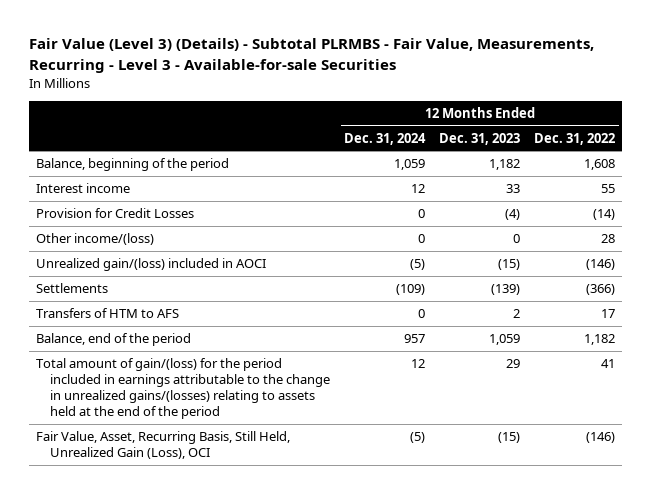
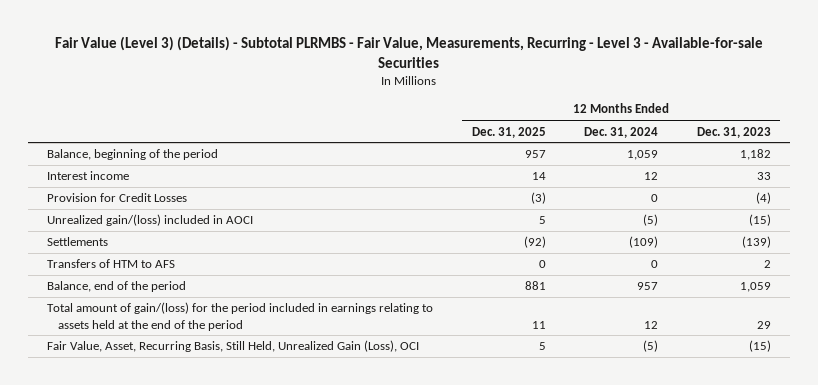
[534,132,616,145] Dec. 31, 2022 -> none
none -> [471,126,546,138] Dec. 31, 2025
[35,233,154,246] Other income/(loss) -> none
[35,358,331,419] Total amount of gain/(loss) for the period included in earnings attributable to the change in unrealized gains/(losses) relating to assets held at the end of the period -> [46,302,433,331] Total amount of gain/(loss) for the period included in earnings relating to assets held at the end of the period

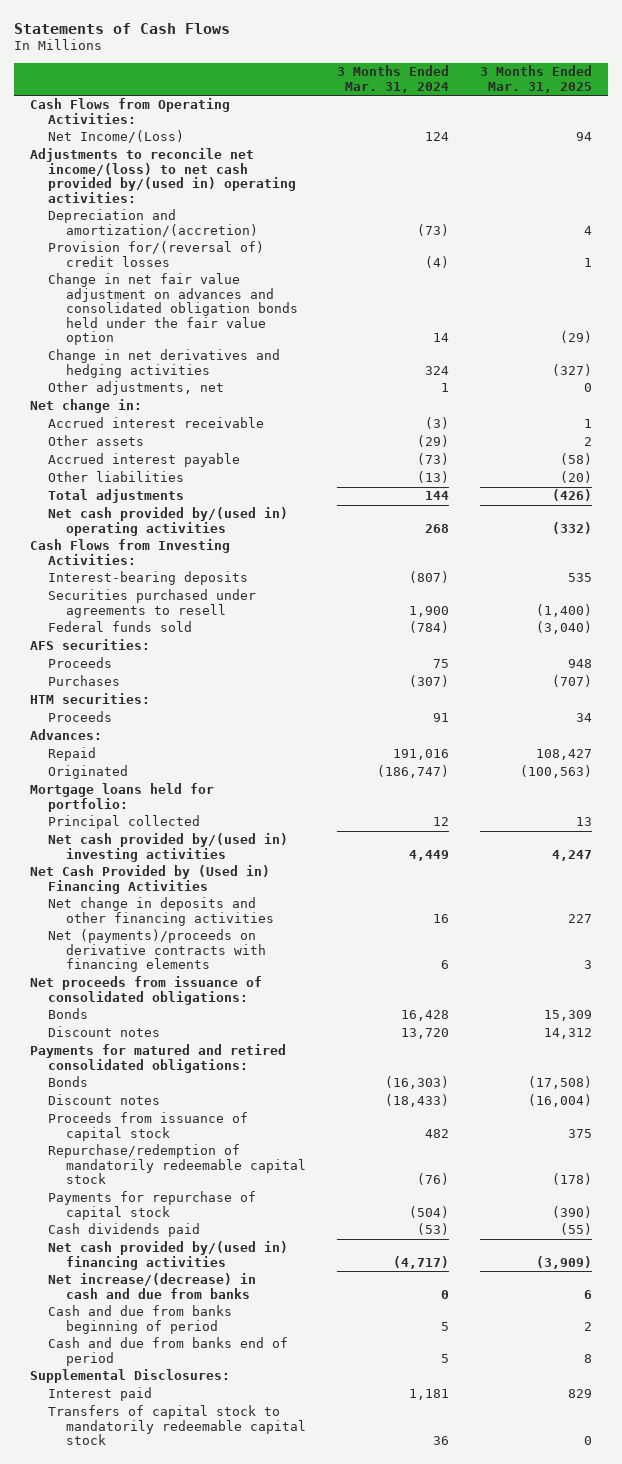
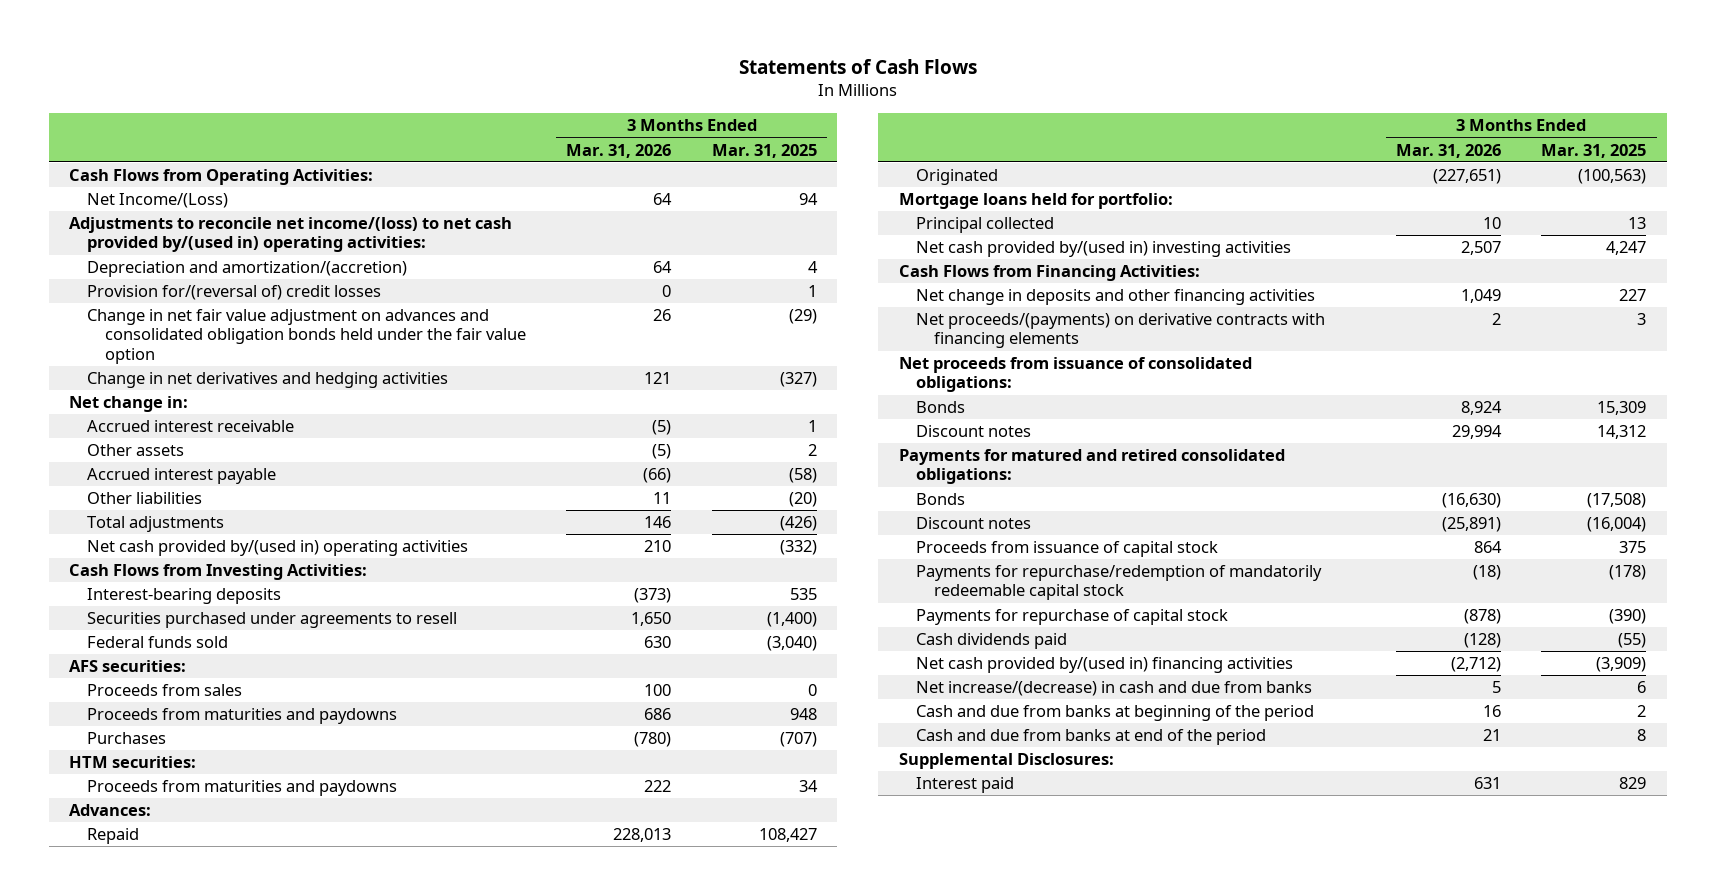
[337,65,450,93] 3 Months Ended Mar. 31, 2024 -> none
none -> [566,143,672,158] Mar. 31, 2026
[47,381,224,396] Other adjustments, net -> none
none -> [86,684,242,697] Proceeds from sales
[47,657,112,669] Proceeds -> [86,708,397,725] Proceeds from maturities and paydowns
[47,711,112,723] Proceeds -> [86,780,397,797] Proceeds from maturities and paydowns
[29,865,270,894] Net Cash Provided by (Used in) Financing Activities -> [898,265,1200,282] Cash Flows from Financing Activities:
[47,929,267,973] Net (payments)/proceeds on derivative contracts with financing elements -> [916,313,1326,349] Net proceeds/(payments) on derivative contracts with financing elements
[47,1144,307,1185] Repurchase/redemption of mandatorily redeemable capital stock -> [916,565,1323,601] Payments for repurchase/redemption of mandatorily redeemable capital stock
[47,1305,232,1334] Cash and due from banks beginning of period -> [916,705,1315,722] Cash and due from banks at beginning of the period
[47,1337,288,1366] Cash and due from banks end of period -> [916,729,1267,746] Cash and due from banks at end of the period
[47,1405,307,1446] Transfers of capital stock to mandatorily redeemable capital stock -> none

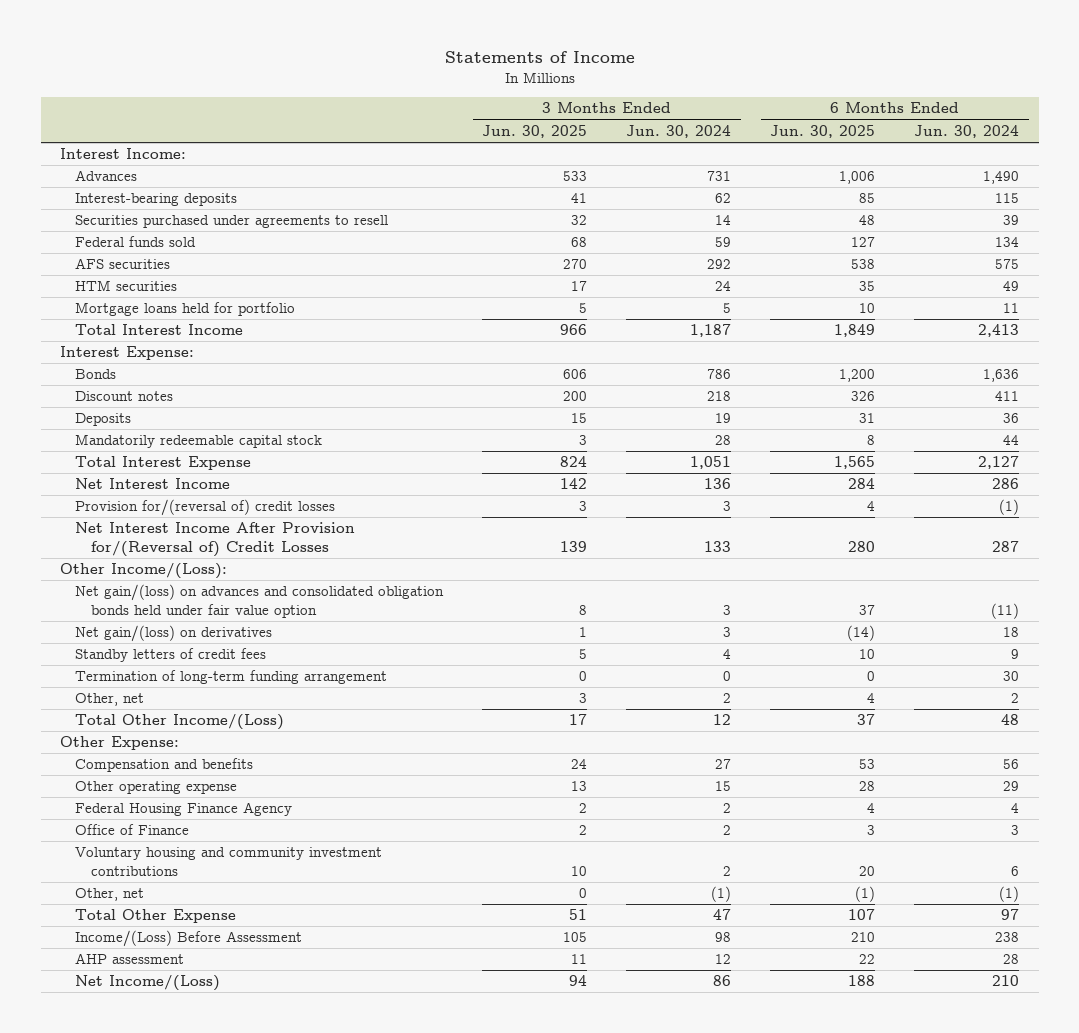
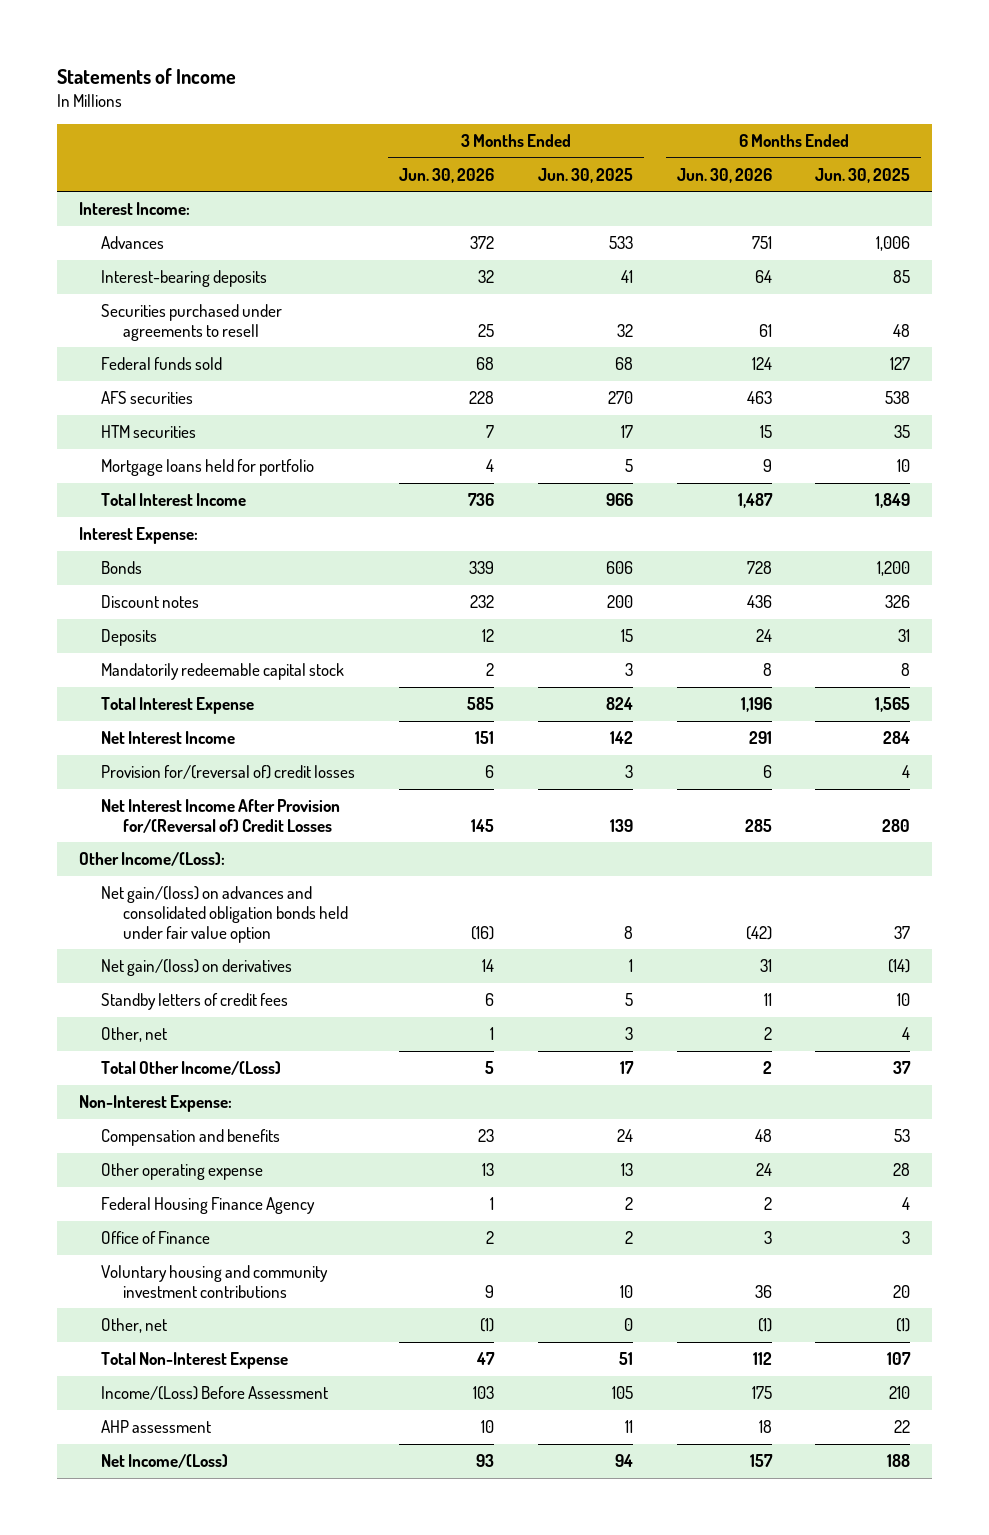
[626,124,732,138] Jun. 30, 2024 -> none
[914,124,1020,138] Jun. 30, 2024 -> none
none -> [398,167,494,183] Jun. 30, 2026
none -> [676,167,772,183] Jun. 30, 2026
[75,670,388,685] Termination of long-term funding arrangement -> none
[60,736,180,751] Other Expense: -> [78,1095,232,1113] Non-Interest Expense:
[75,909,237,924] Total Other Expense -> [100,1352,288,1370] Total Non-Interest Expense

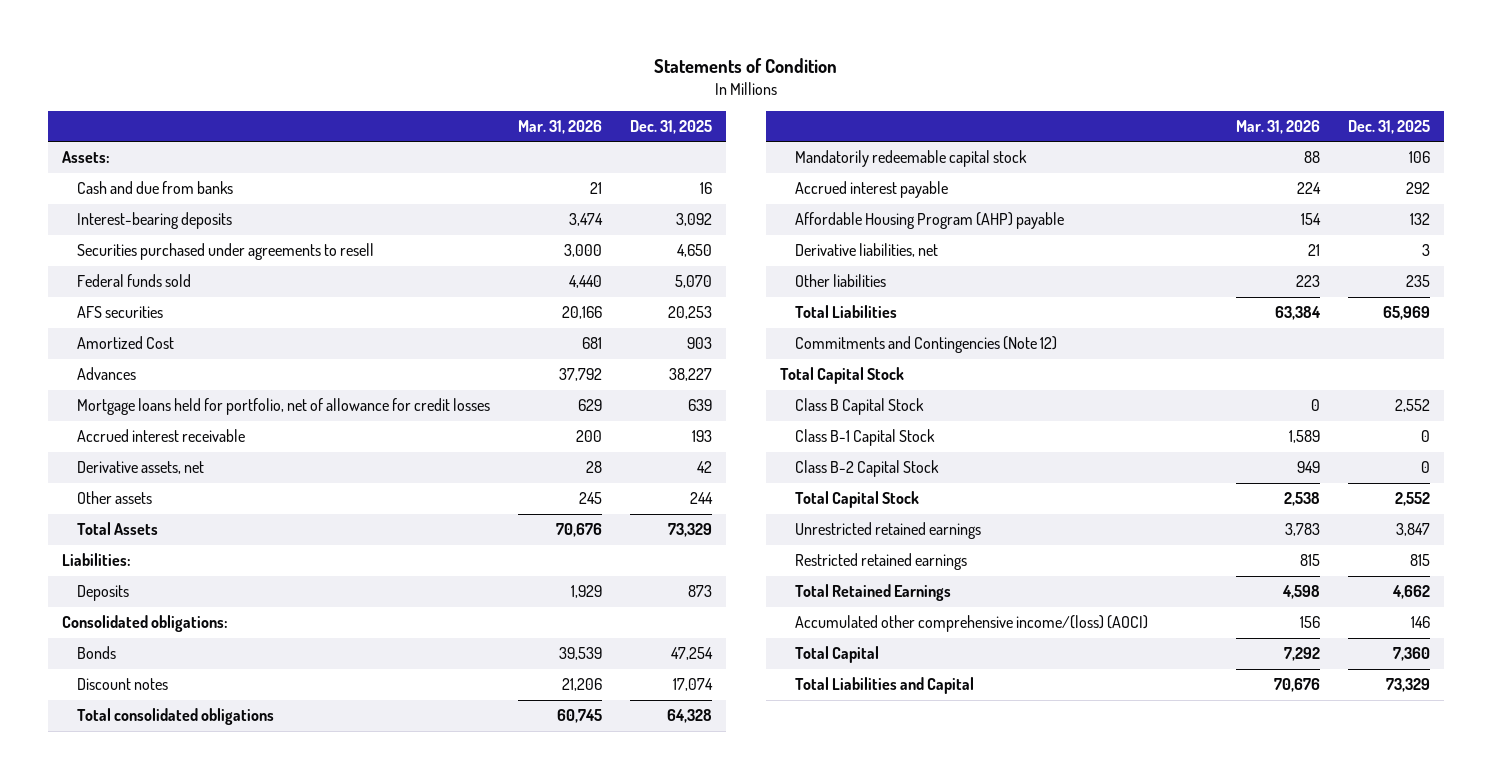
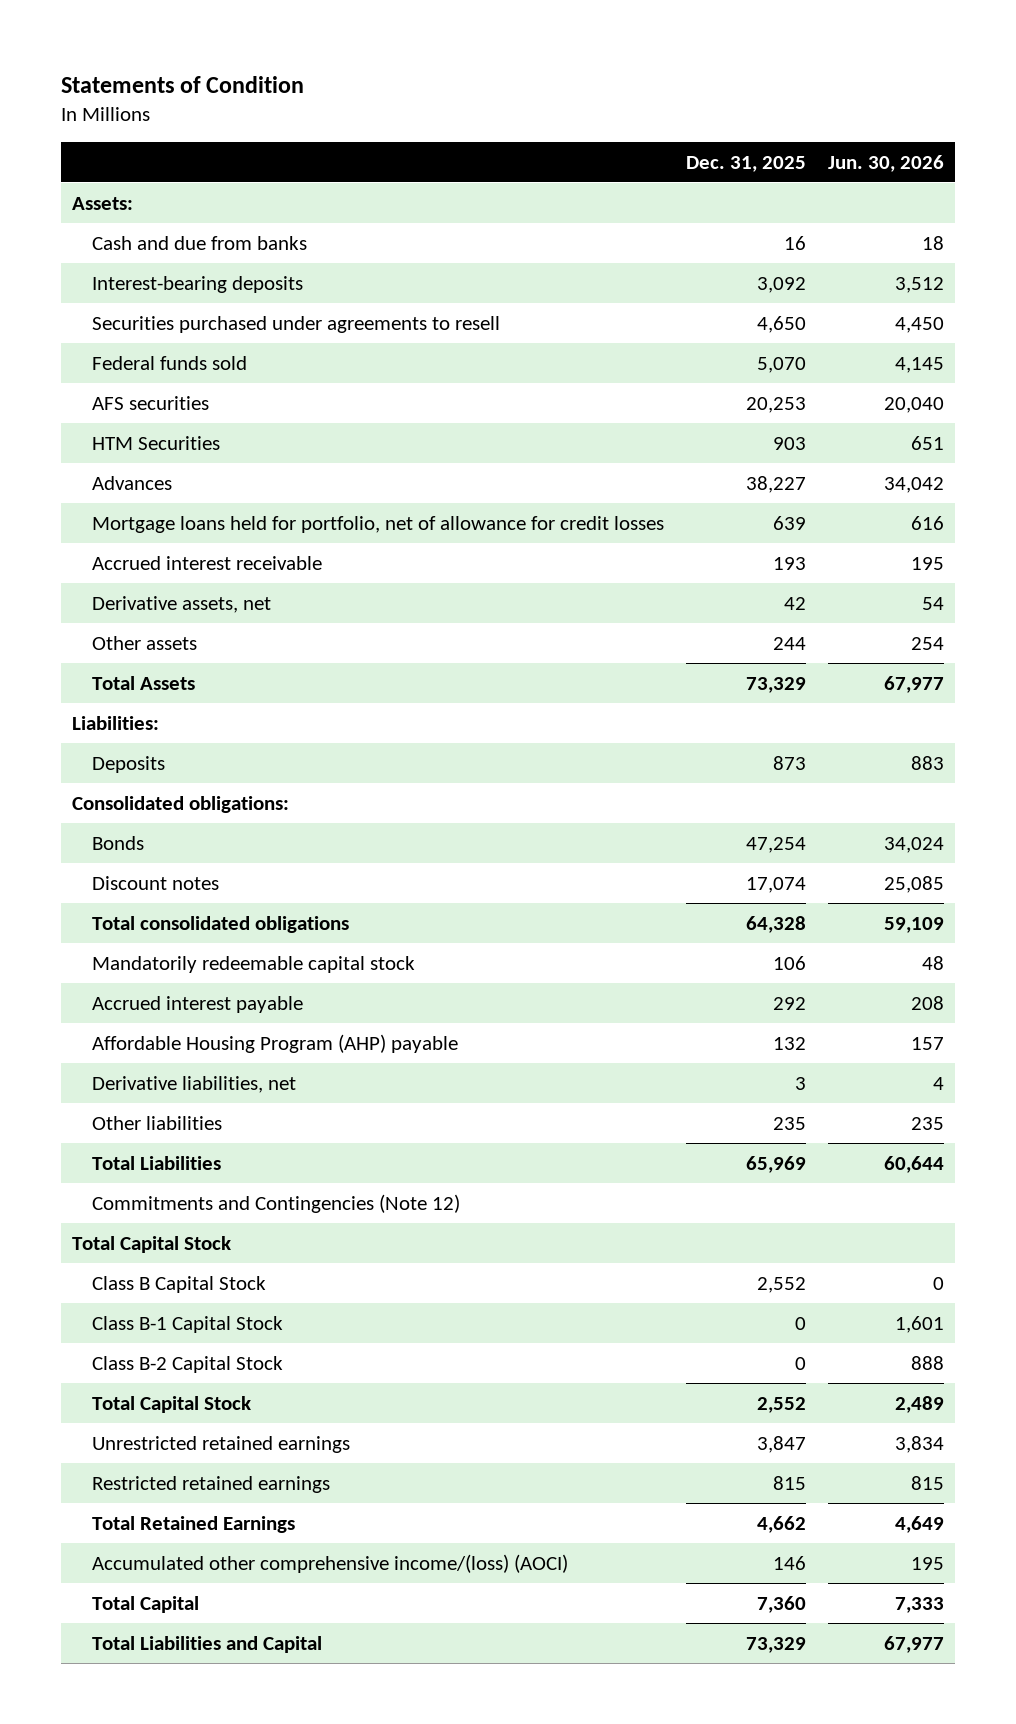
[518,119,603,134] Mar. 31, 2026 -> none
none -> [827,154,944,172] Jun. 30, 2026
[77,336,175,350] Amortized Cost -> [91,435,220,450] HTM Securities

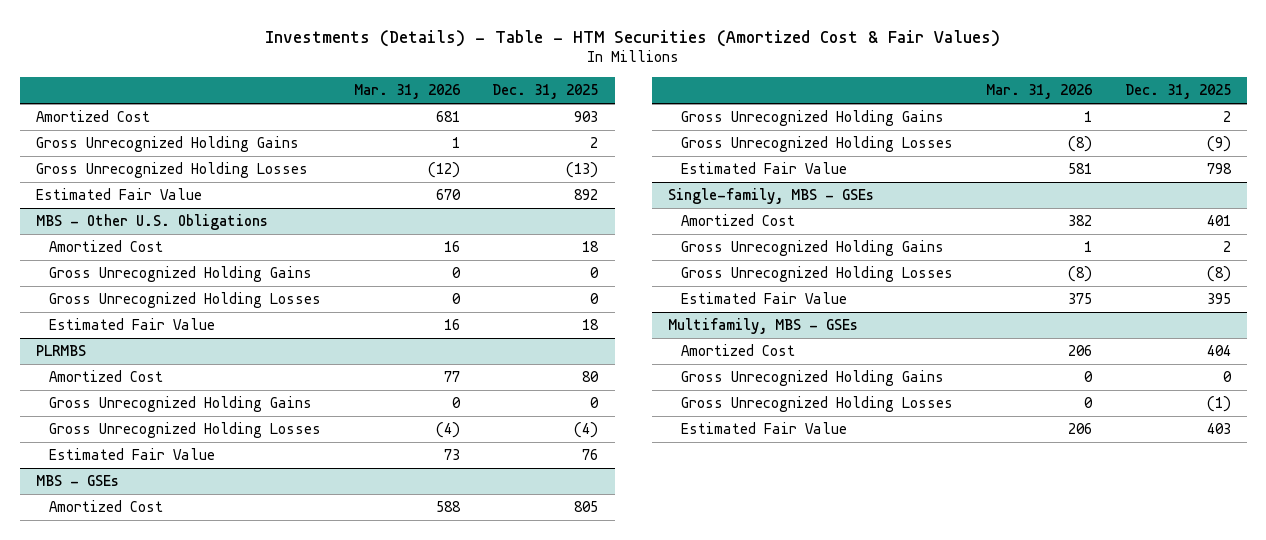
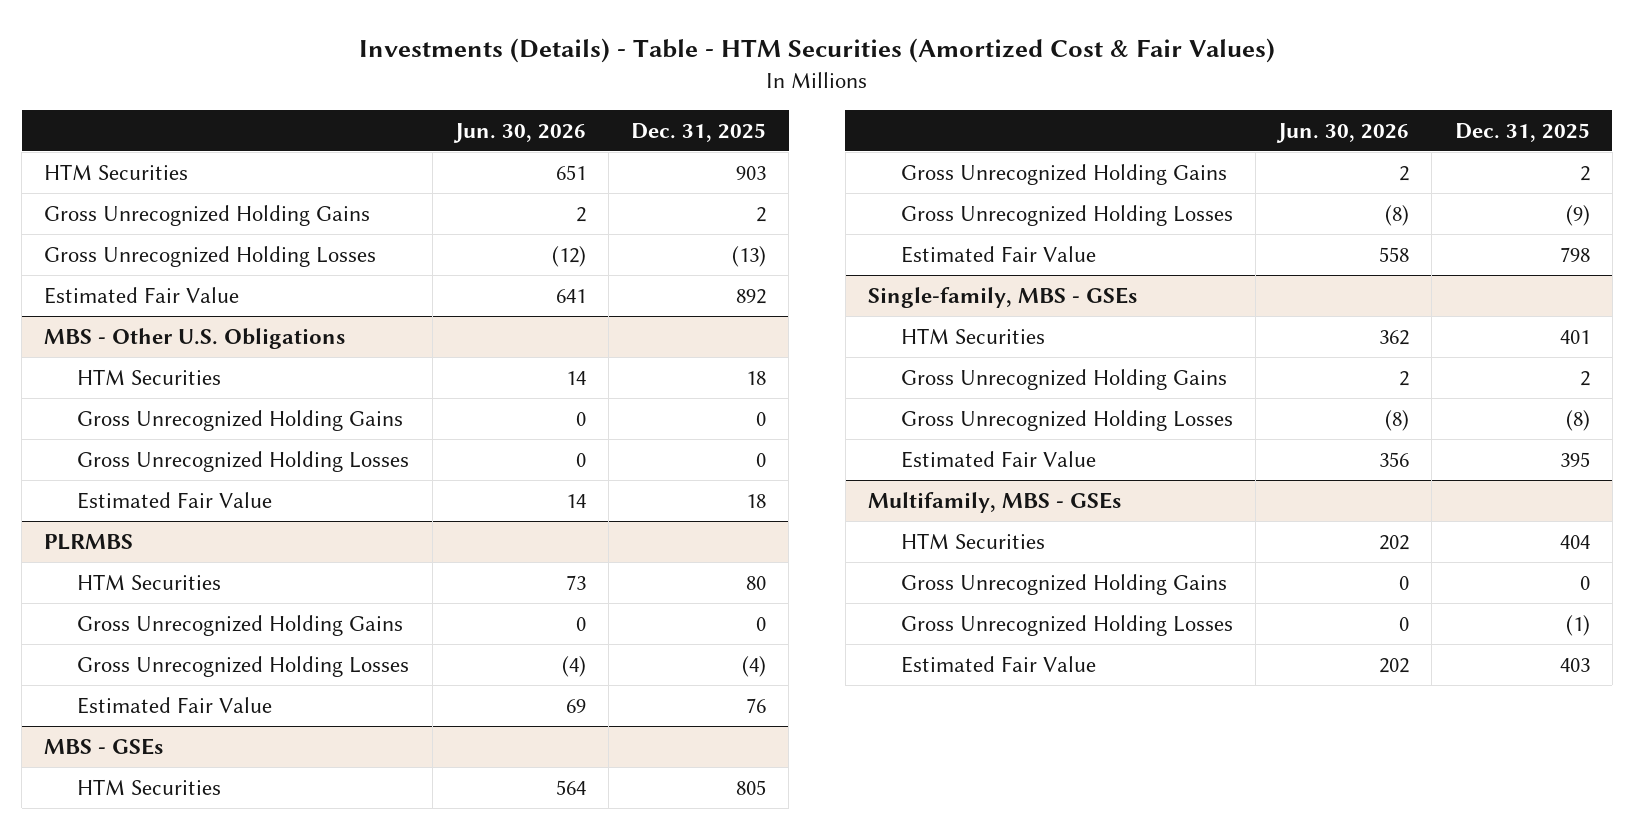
[353,84,460,100] Mar. 31, 2026 -> none
none -> [452,123,586,144] Jun. 30, 2026
[35,110,150,123] Amortized Cost -> [44,163,189,180] HTM Securities
[49,240,164,253] Amortized Cost -> [77,368,222,385] HTM Securities
[49,370,164,383] Amortized Cost -> [77,573,222,590] HTM Securities
[49,500,164,513] Amortized Cost -> [77,778,222,795] HTM Securities
[681,214,796,227] Amortized Cost -> [901,327,1046,344] HTM Securities
[681,344,796,357] Amortized Cost -> [901,532,1046,549] HTM Securities

